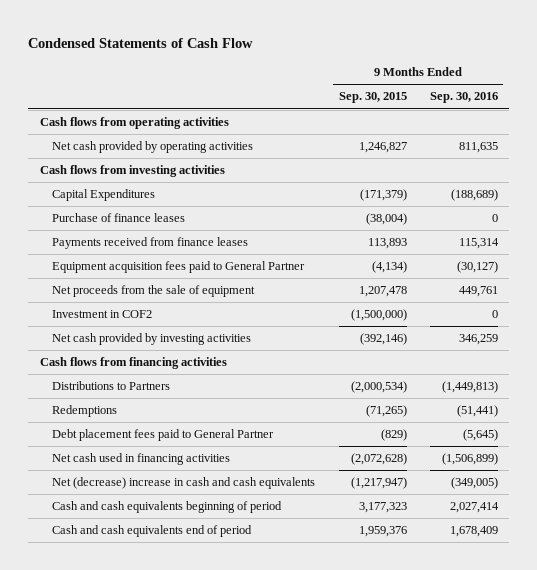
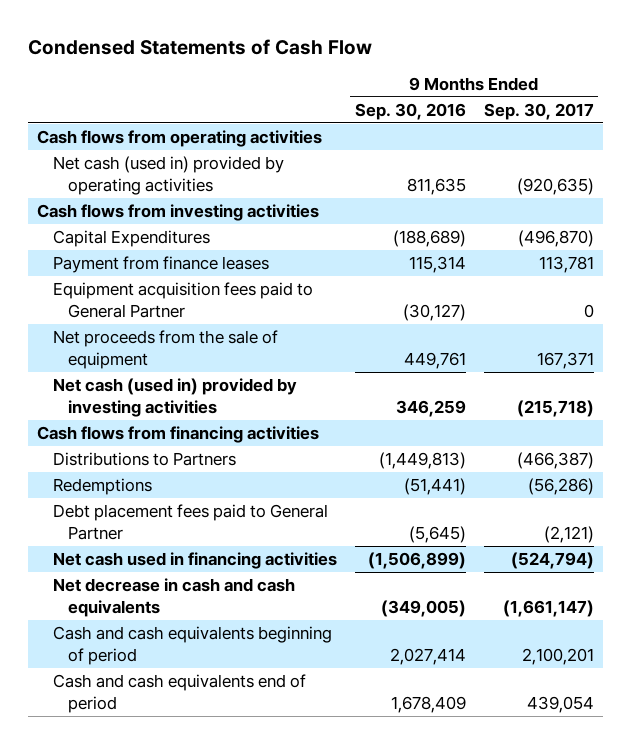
[338,92,407,104] Sep. 30, 2015 -> none
none -> [483,102,594,120] Sep. 30, 2017
[52,141,254,154] Net cash provided by operating activities -> [52,155,284,195] Net cash (used in) provided by operating activities
[52,213,186,223] Purchase of finance leases -> none
[52,237,249,250] Payments received from finance leases -> [52,255,269,273] Payment from finance leases
[52,310,153,319] Investment in COF2 -> none
[52,333,252,346] Net cash provided by investing activities -> [52,377,297,417] Net cash (used in) provided by investing activities
[52,477,316,490] Net (decrease) increase in cash and cash equivalents -> [52,577,295,617] Net decrease in cash and cash equivalents

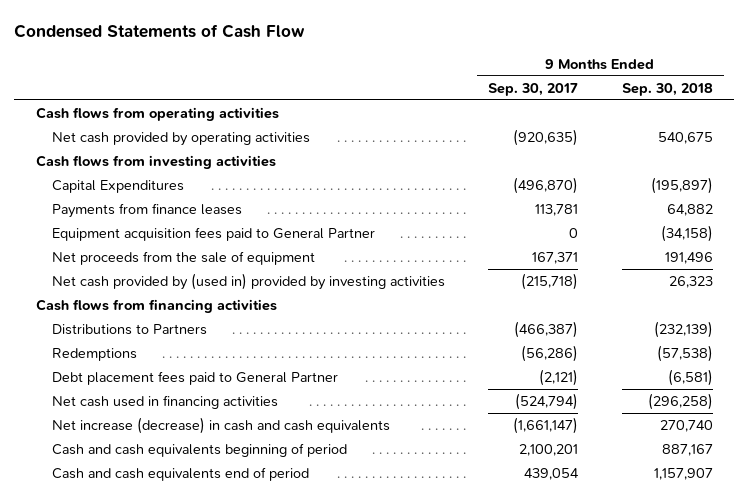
[354,102,466,120] Sep. 30, 2016 -> none
none -> [621,82,713,96] Sep. 30, 2018
[52,155,284,195] Net cash (used in) provided by operating activities -> [51,132,310,147] Net cash provided by operating activities
[52,255,269,273] Payment from finance leases -> [51,203,242,219] Payments from finance leases
[52,377,297,417] Net cash (used in) provided by investing activities -> [51,273,445,291] Net cash provided by (used in) provided by investing activities
[52,577,295,617] Net decrease in cash and cash equivalents -> [51,417,390,435] Net increase (decrease) in cash and cash equivalents

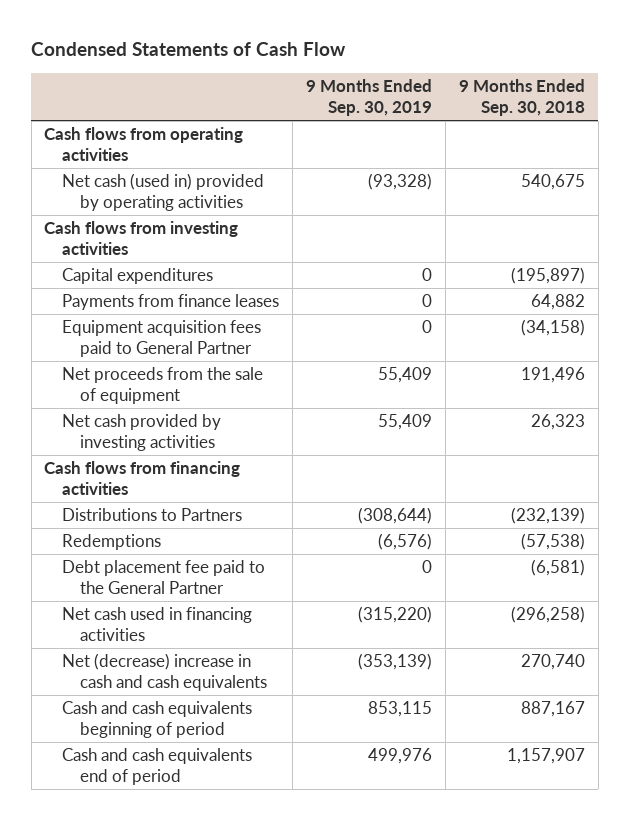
[488,82,579,96] Sep. 30, 2017 -> none
none -> [306,78,433,116] 9 Months Ended Sep. 30, 2019
[51,132,310,147] Net cash provided by operating activities -> [62,173,265,211] Net cash (used in) provided by operating activities
[51,180,184,194] Capital Expenditures -> [62,268,214,285] Capital expenditures
[51,273,445,291] Net cash provided by (used in) provided by investing activities -> [62,414,222,451] Net cash provided by investing activities
[51,371,338,386] Debt placement fees paid to General Partner -> [62,560,266,594] Debt placement fee paid to the General Partner
[51,417,390,435] Net increase (decrease) in cash and cash equivalents -> [62,653,268,691] Net (decrease) increase in cash and cash equivalents

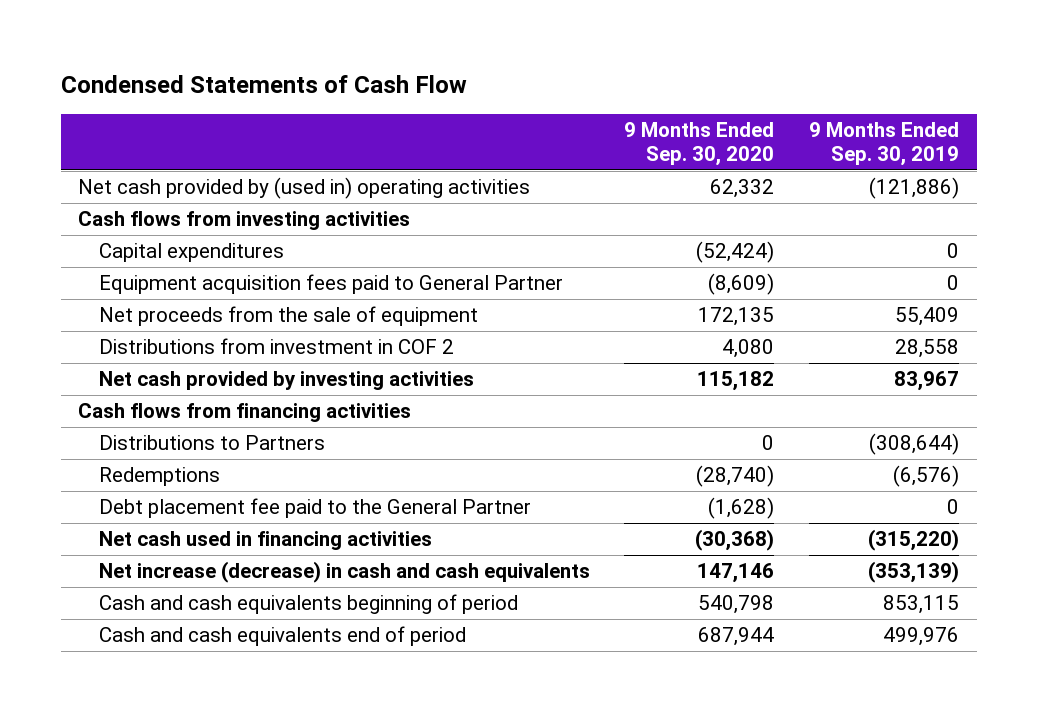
[458,78,585,116] 9 Months Ended Sep. 30, 2018 -> none
none -> [624,122,775,167] 9 Months Ended Sep. 30, 2020
[44,127,244,161] Cash flows from operating activities -> none
[62,173,265,211] Net cash (used in) provided by operating activities -> [78,177,531,200] Net cash provided by (used in) operating activities
[368,173,433,191] (93,328) -> [869,177,960,200] (121,886)
[62,294,280,311] Payments from finance leases -> none
none -> [98,338,454,355] Distributions from investment in COF 2
[378,414,433,431] 55,409 -> [894,371,960,392] 83,967
[62,653,268,691] Net (decrease) increase in cash and cash equivalents -> [98,561,590,584] Net increase (decrease) in cash and cash equivalents

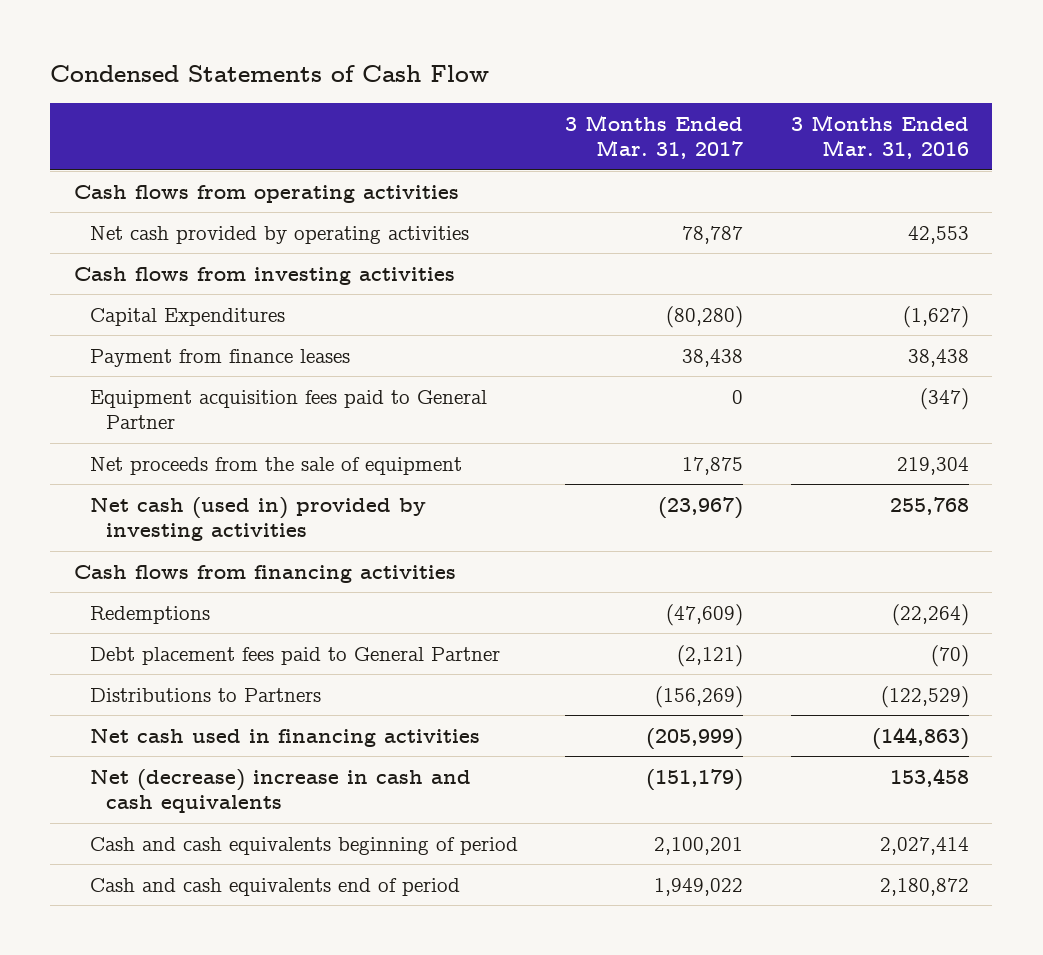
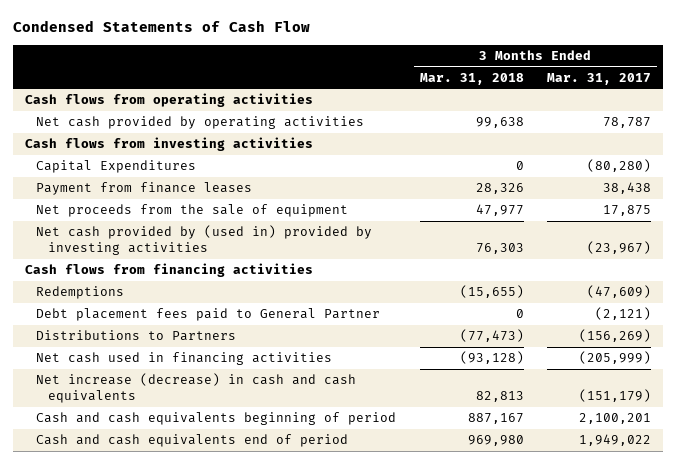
[790,114,969,160] 3 Months Ended Mar. 31, 2016 -> none
none -> [419,72,524,85] Mar. 31, 2018
[89,389,487,430] Equipment acquisition fees paid to General Partner -> none
[89,496,426,542] Net cash (used in) provided by investing activities -> [36,225,373,255] Net cash provided by (used in) provided by investing activities
[89,768,471,814] Net (decrease) increase in cash and cash equivalents -> [36,373,357,403] Net increase (decrease) in cash and cash equivalents

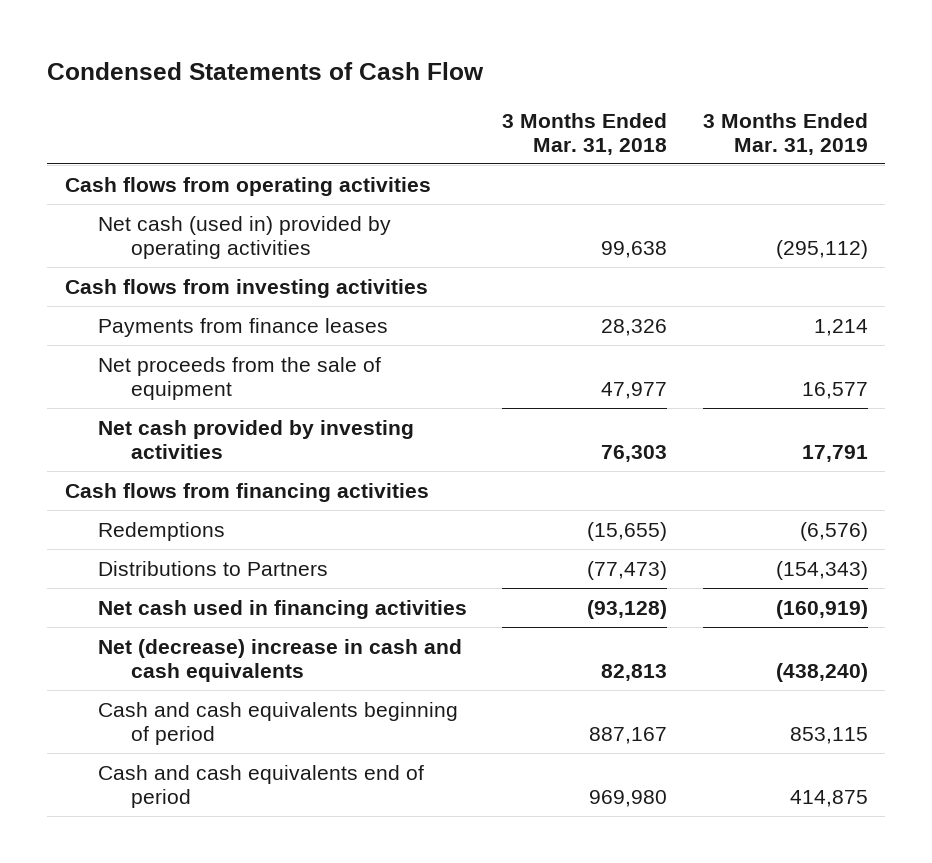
[547,72,652,85] Mar. 31, 2017 -> none
none -> [702,112,868,155] 3 Months Ended Mar. 31, 2019
[36,116,365,130] Net cash provided by operating activities -> [97,215,391,259] Net cash (used in) provided by operating activities
[36,160,197,174] Capital Expenditures -> none
[36,182,253,196] Payment from finance leases -> [97,317,388,337] Payments from finance leases
[36,225,373,255] Net cash provided by (used in) provided by investing activities -> [97,419,414,459] Net cash provided by investing activities
[36,308,381,322] Debt placement fees paid to General Partner -> none
[36,373,357,403] Net increase (decrease) in cash and cash equivalents -> [97,638,462,682] Net (decrease) increase in cash and cash equivalents

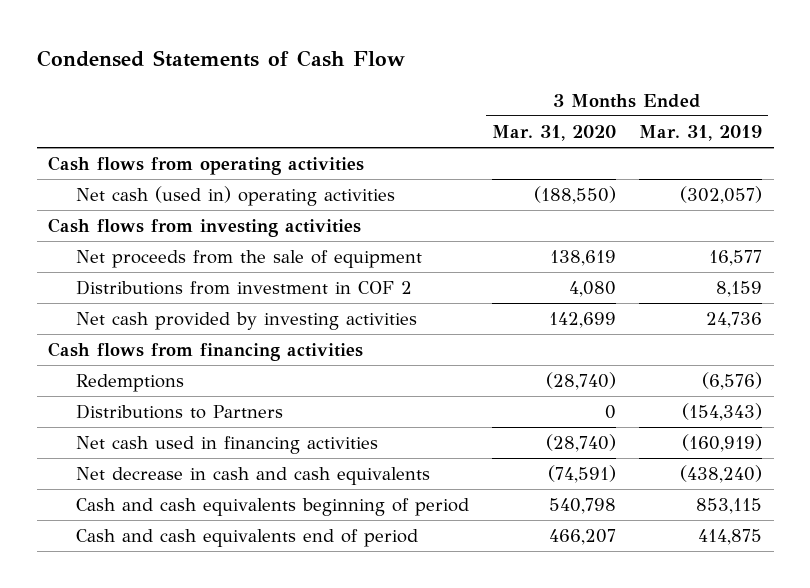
[502,112,668,155] 3 Months Ended Mar. 31, 2018 -> none
none -> [492,124,617,141] Mar. 31, 2020
[97,215,391,259] Net cash (used in) provided by operating activities -> [76,186,396,207] Net cash (used in) operating activities
[775,239,868,259] (295,112) -> [680,186,763,205] (302,057)
[97,317,388,337] Payments from finance leases -> none
none -> [76,280,413,296] Distributions from investment in COF 2
[801,444,868,462] 17,791 -> [706,312,763,329] 24,736
[97,638,462,682] Net (decrease) increase in cash and cash equivalents -> [76,467,431,486] Net decrease in cash and cash equivalents

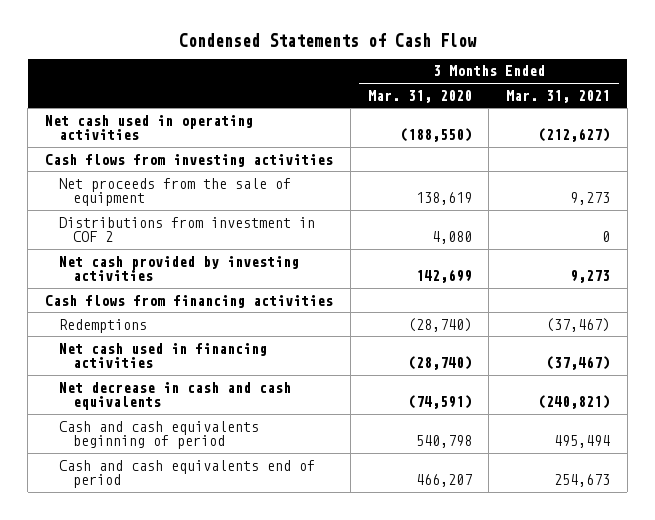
[639,124,763,141] Mar. 31, 2019 -> none
none -> [506,89,611,103] Mar. 31, 2021
[48,156,365,176] Cash flows from operating activities -> none
[76,186,396,207] Net cash (used in) operating activities -> [45,114,254,141] Net cash used in operating activities
[76,404,284,420] Distributions to Partners -> none

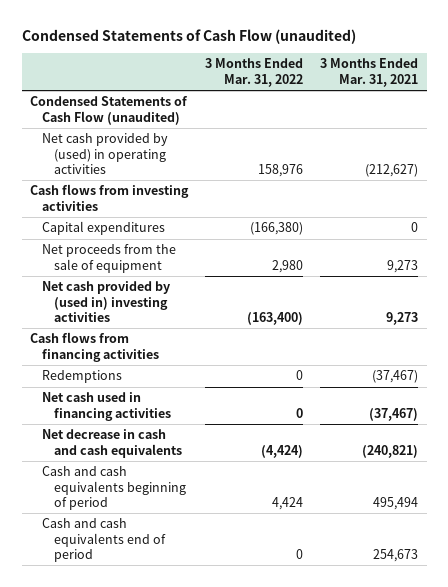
[178,32,477,47] Condensed Statements of Cash Flow -> [21,28,356,44] Condensed Statements of Cash Flow (unaudited)
[367,89,472,103] Mar. 31, 2020 -> none
none -> [205,58,304,87] 3 Months Ended Mar. 31, 2022
none -> [30,96,189,125] Condensed Statements of Cash Flow (unaudited)
[45,114,254,141] Net cash used in operating activities -> [42,133,169,174] Net cash provided by (used) in operating activities
none -> [42,221,166,236] Capital expenditures
[58,216,315,243] Distributions from investment in COF 2 -> none
[58,255,299,282] Net cash provided by investing activities -> [42,281,171,322] Net cash provided by (used in) investing activities

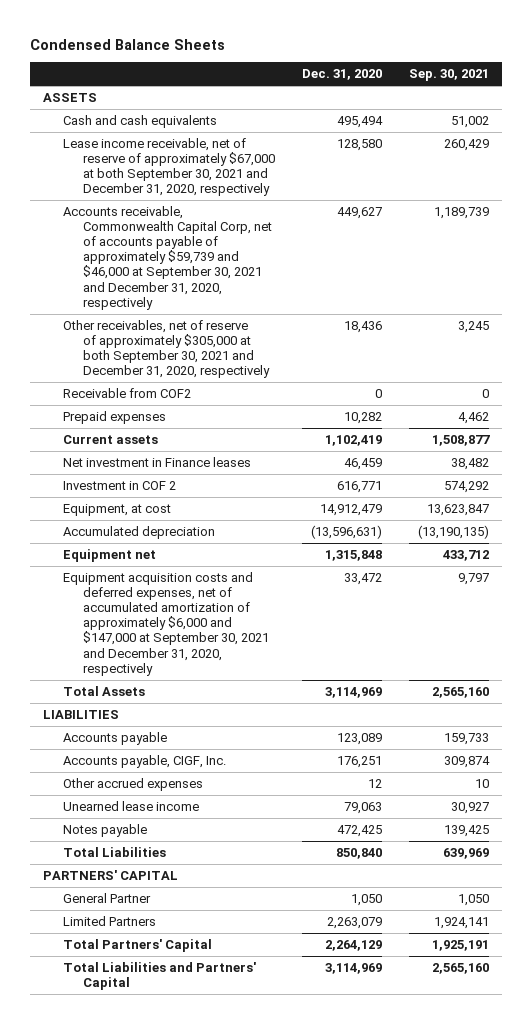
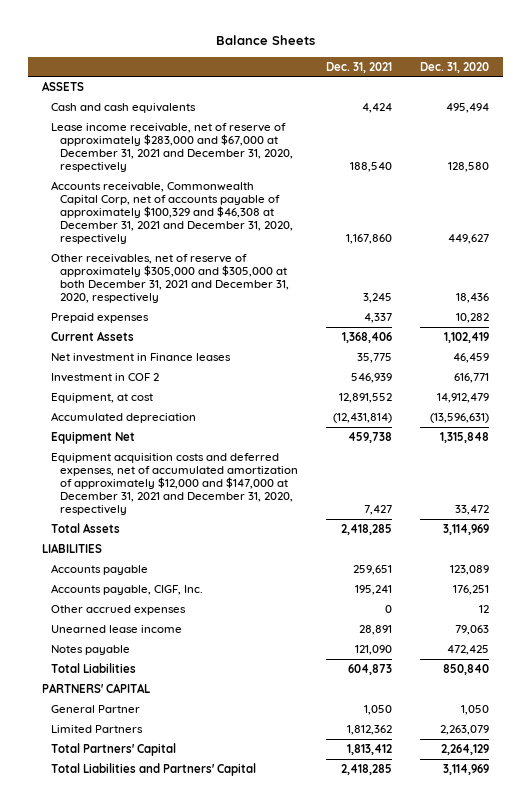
[29,38,225,50] Condensed Balance Sheets -> [215,35,315,46] Balance Sheets
[408,69,489,82] Sep. 30, 2021 -> none
none -> [325,61,392,73] Dec. 31, 2021
[63,387,192,398] Receivable from COF2 -> none
[63,137,276,197] Lease income receivable, net of reserve of approximately $67,000 at both September 30, 2021 and December 31, 2020, respectively -> [50,122,293,173] Lease income receivable, net of reserve of approximately $283,000 and $67,000 at December 31, 2021 and December 31, 2020, respectively
[63,205,273,310] Accounts receivable, Commonwealth Capital Corp, net of accounts payable of approximately $59,739 and $46,000 at September 30, 2021 and December 31, 2020, respectively -> [50,180,293,245] Accounts receivable, Commonwealth Capital Corp, net of accounts payable of approximately $100,329 and $46,308 at December 31, 2021 and December 31, 2020, respectively
[63,319,271,379] Other receivables, net of reserve of approximately $305,000 at both September 30, 2021 and December 31, 2020, respectively -> [50,253,289,304] Other receivables, net of reserve of approximately $305,000 and $305,000 at both December 31, 2021 and December 31, 2020, respectively
[63,434,159,444] Current assets -> [50,330,134,341] Current Assets
[63,548,157,562] Equipment net -> [50,430,135,444] Equipment Net
[63,571,270,676] Equipment acquisition costs and deferred expenses, net of accumulated amortization of approximately $6,000 and $147,000 at September 30, 2021 and December 31, 2020, respectively -> [50,452,298,516] Equipment acquisition costs and deferred expenses, net of accumulated amortization of approximately $12,000 and $147,000 at December 31, 2021 and December 31, 2020, respectively

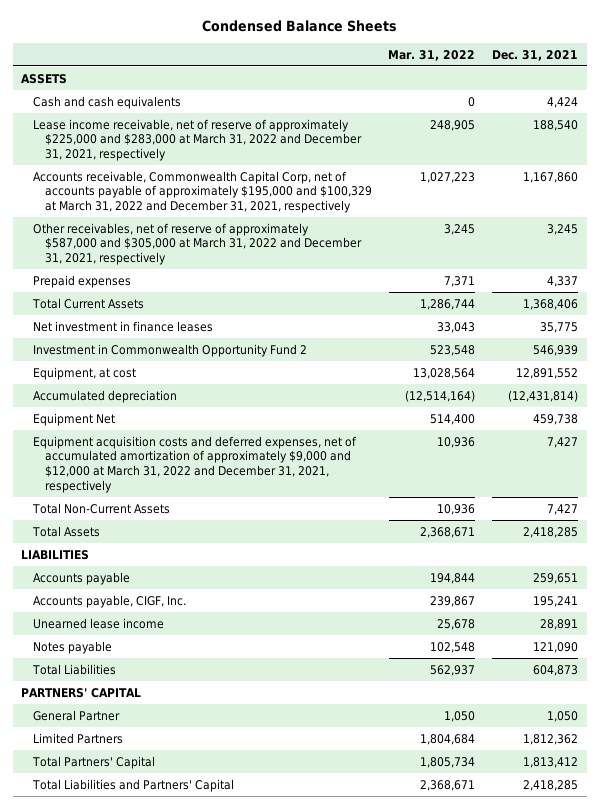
[215,35,315,46] Balance Sheets -> [201,20,397,33] Condensed Balance Sheets
[420,61,490,73] Dec. 31, 2020 -> none
none -> [388,49,476,61] Mar. 31, 2022
[50,122,293,173] Lease income receivable, net of reserve of approximately $283,000 and $67,000 at December 31, 2021 and December 31, 2020, respectively -> [32,118,362,162] Lease income receivable, net of reserve of approximately $225,000 and $283,000 at March 31, 2022 and December 31, 2021, respectively
[50,180,293,245] Accounts receivable, Commonwealth Capital Corp, net of accounts payable of approximately $100,329 and $46,308 at December 31, 2021 and December 31, 2020, respectively -> [32,170,372,214] Accounts receivable, Commonwealth Capital Corp, net of accounts payable of approximately $195,000 and $100,329 at March 31, 2022 and December 31, 2021, respectively
[50,253,289,304] Other receivables, net of reserve of approximately $305,000 and $305,000 at both December 31, 2021 and December 31, 2020, respectively -> [32,222,362,266] Other receivables, net of reserve of approximately $587,000 and $305,000 at March 31, 2022 and December 31, 2021, respectively
[50,330,134,341] Current Assets -> [31,297,144,309] Total Current Assets
[50,352,231,362] Net investment in Finance leases -> [32,320,213,332] Net investment in finance leases
[50,372,159,382] Investment in COF 2 -> [32,343,307,357] Investment in Commonwealth Opportunity Fund 2
[50,452,298,516] Equipment acquisition costs and deferred expenses, net of accumulated amortization of approximately $12,000 and $147,000 at December 31, 2021 and December 31, 2020, respectively -> [32,435,357,493] Equipment acquisition costs and deferred expenses, net of accumulated amortization of approximately $9,000 and $12,000 at March 31, 2022 and December 31, 2021, respectively
none -> [31,502,170,514] Total Non-Current Assets
[50,604,186,615] Other accrued expenses -> none

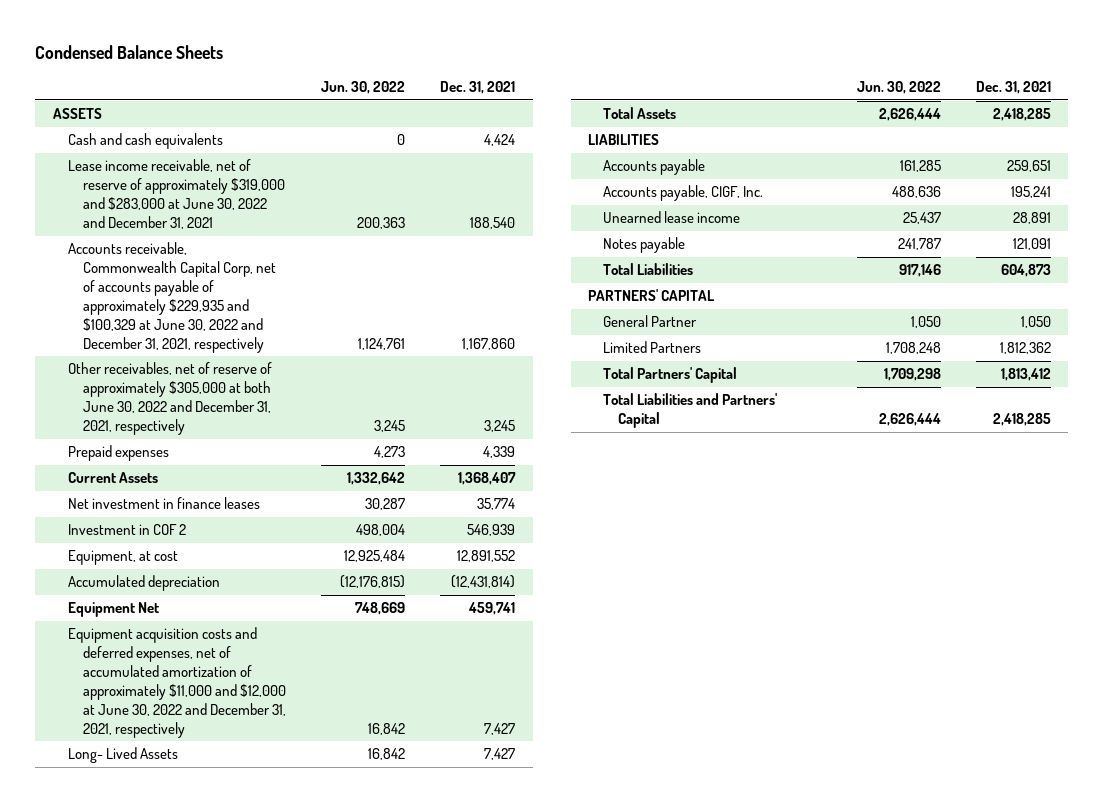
[388,49,476,61] Mar. 31, 2022 -> none
none -> [321,81,406,95] Jun. 30, 2022
[32,118,362,162] Lease income receivable, net of reserve of approximately $225,000 and $283,000 at March 31, 2022 and December 31, 2021, respectively -> [68,159,286,230] Lease income receivable, net of reserve of approximately $319,000 and $283,000 at June 30, 2022 and December 31, 2021
[32,170,372,214] Accounts receivable, Commonwealth Capital Corp, net of accounts payable of approximately $195,000 and $100,329 at March 31, 2022 and December 31, 2021, respectively -> [68,242,277,354] Accounts receivable, Commonwealth Capital Corp, net of accounts payable of approximately $229,935 and $100,329 at June 30, 2022 and December 31, 2021, respectively
[32,222,362,266] Other receivables, net of reserve of approximately $587,000 and $305,000 at March 31, 2022 and December 31, 2021, respectively -> [68,362,273,436] Other receivables, net of reserve of approximately $305,000 at both June 30, 2022 and December 31, 2021, respectively
[547,275,579,287] 4,337 -> [483,446,516,459] 4,339
[31,297,144,309] Total Current Assets -> [68,472,159,484] Current Assets
[523,298,579,310] 1,368,406 -> [458,472,517,486] 1,368,407
[540,321,579,333] 35,775 -> [477,498,516,511] 35,774
[32,343,307,357] Investment in Commonwealth Opportunity Fund 2 -> [68,524,187,536] Investment in COF 2
[533,413,579,425] 459,738 -> [468,602,516,616] 459,741
[32,435,357,493] Equipment acquisition costs and deferred expenses, net of accumulated amortization of approximately $9,000 and $12,000 at March 31, 2022 and December 31, 2021, respectively -> [68,627,287,739] Equipment acquisition costs and deferred expenses, net of accumulated amortization of approximately $11,000 and $12,000 at June 30, 2022 and December 31, 2021, respectively
[31,502,170,514] Total Non-Current Assets -> [68,747,179,764] Long- Lived Assets
[533,641,579,653] 121,090 -> [1012,238,1051,251] 121,091

